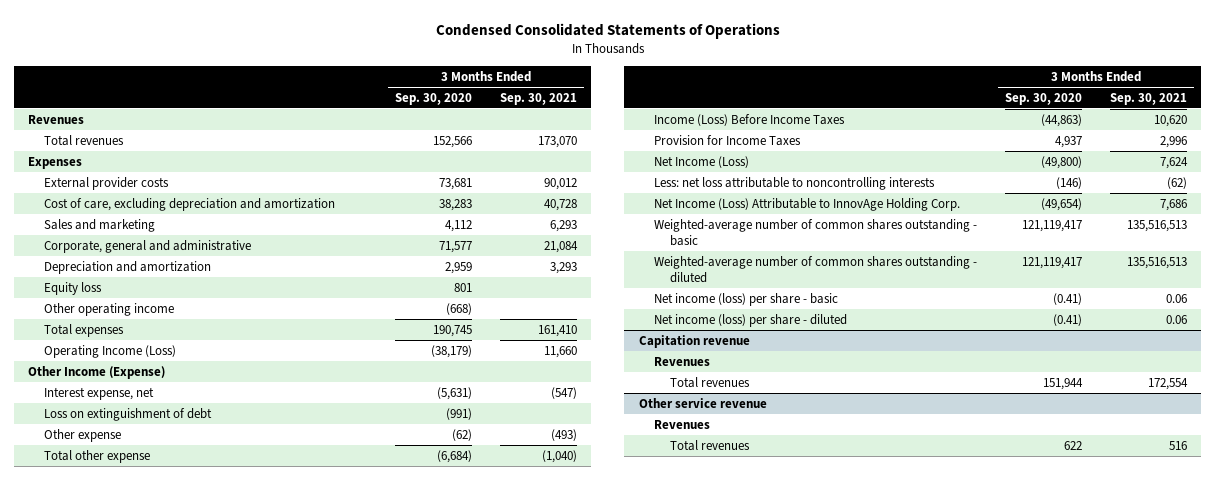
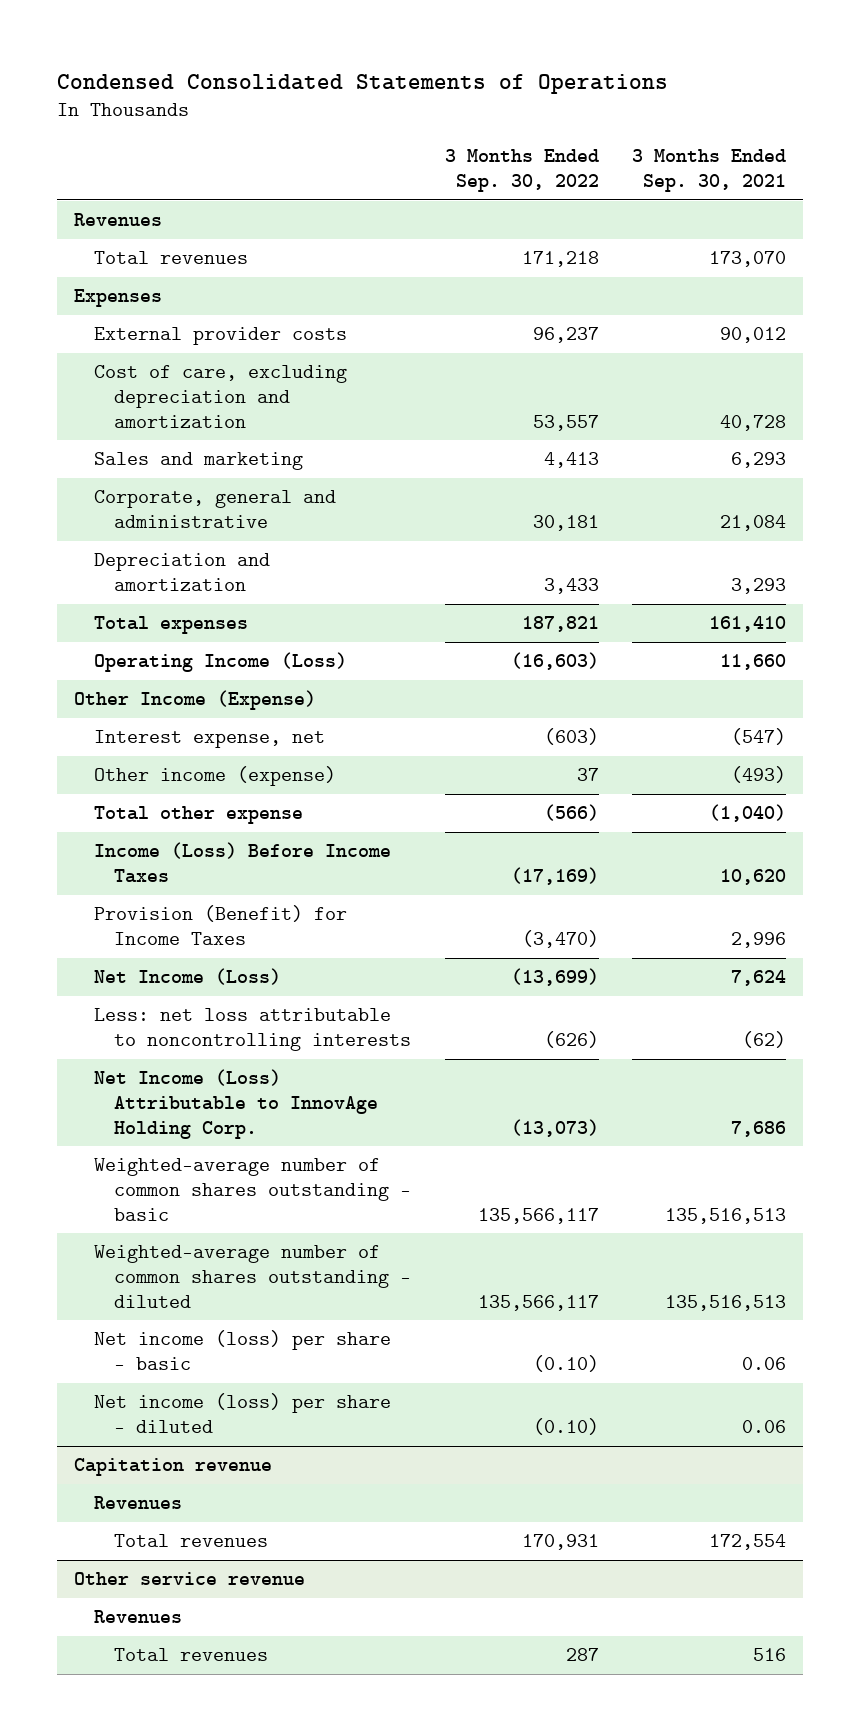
[395,92,473,105] Sep. 30, 2020 -> none
none -> [444,149,599,192] 3 Months Ended Sep. 30, 2022
[43,281,102,295] Equity loss -> none
[43,302,174,316] Other operating income -> none
[43,407,212,421] Loss on extinguishment of debt -> none
[43,428,121,442] Other expense -> [93,766,336,787] Other income (expense)
[654,134,802,146] Provision for Income Taxes -> [93,905,347,945] Provision (Benefit) for Income Taxes

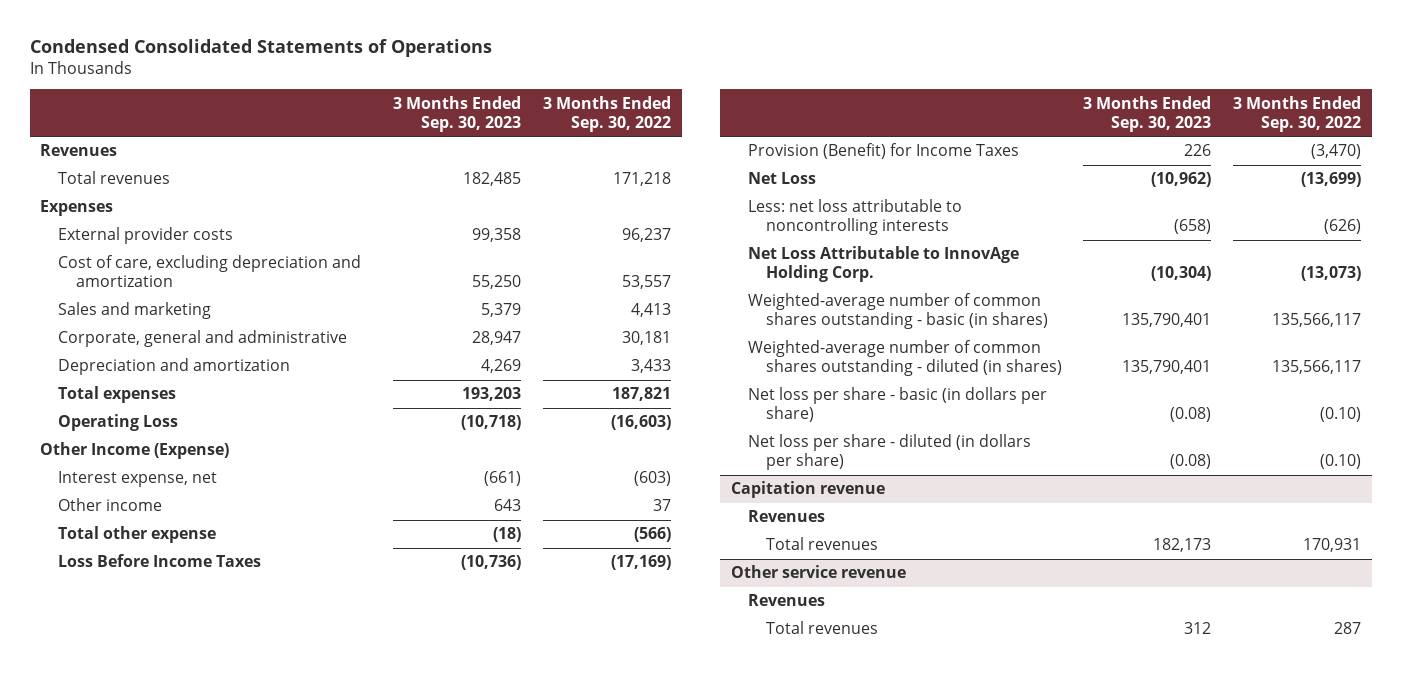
[632,149,787,192] 3 Months Ended Sep. 30, 2021 -> none
none -> [393,95,522,132] 3 Months Ended Sep. 30, 2023
[93,652,347,673] Operating Income (Loss) -> [58,414,179,432] Operating Loss
[93,766,336,787] Other income (expense) -> [58,498,163,512] Other income
[93,842,391,883] Income (Loss) Before Income Taxes -> [58,554,262,568] Loss Before Income Taxes
[93,968,281,986] Net Income (Loss) -> [748,172,817,185] Net Loss
[93,1069,378,1139] Net Income (Loss) Attributable to InnovAge Holding Corp. -> [748,246,1020,283] Net Loss Attributable to InnovAge Holding Corp.
[93,1158,411,1221] Weighted-average number of common shares outstanding - basic -> [748,293,1048,330] Weighted-average number of common shares outstanding - basic (in shares)
[93,1245,411,1308] Weighted-average number of common shares outstanding - diluted -> [748,340,1062,377] Weighted-average number of common shares outstanding - diluted (in shares)
[93,1330,391,1370] Net income (loss) per share - basic -> [748,387,1048,423] Net loss per share - basic (in dollars per share)
[93,1393,391,1433] Net income (loss) per share - diluted -> [748,434,1032,471] Net loss per share - diluted (in dollars per share)

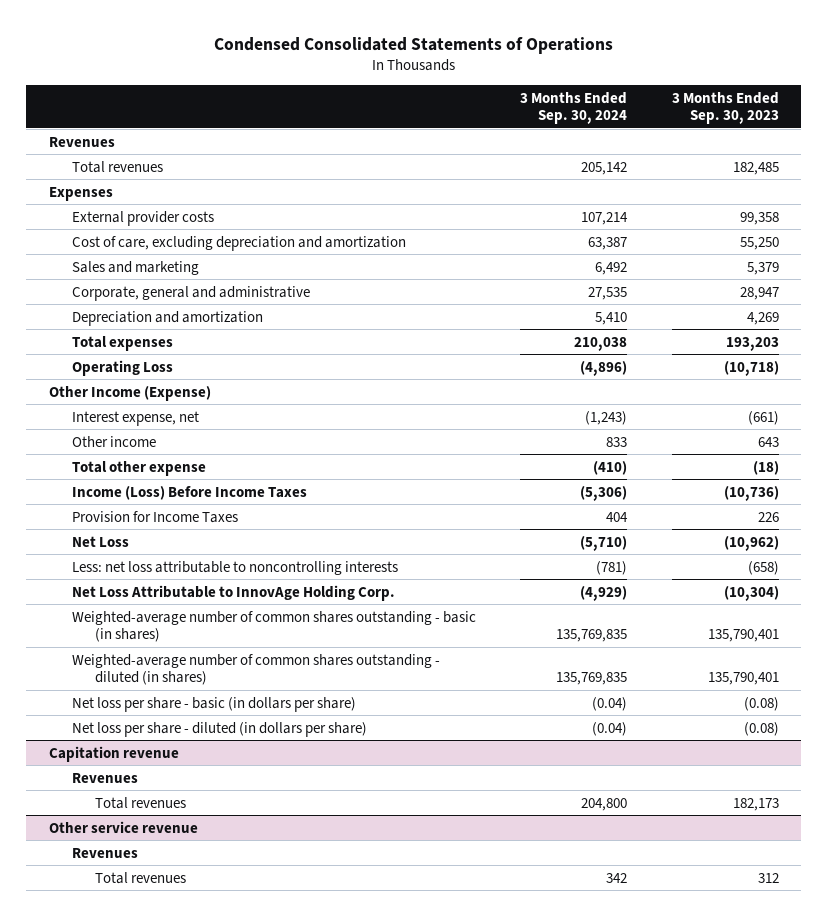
[542,95,671,132] 3 Months Ended Sep. 30, 2022 -> none
none -> [520,91,628,125] 3 Months Ended Sep. 30, 2024
[58,554,262,568] Loss Before Income Taxes -> [71,485,307,500] Income (Loss) Before Income Taxes
[748,143,1020,160] Provision (Benefit) for Income Taxes -> [71,510,238,523] Provision for Income Taxes

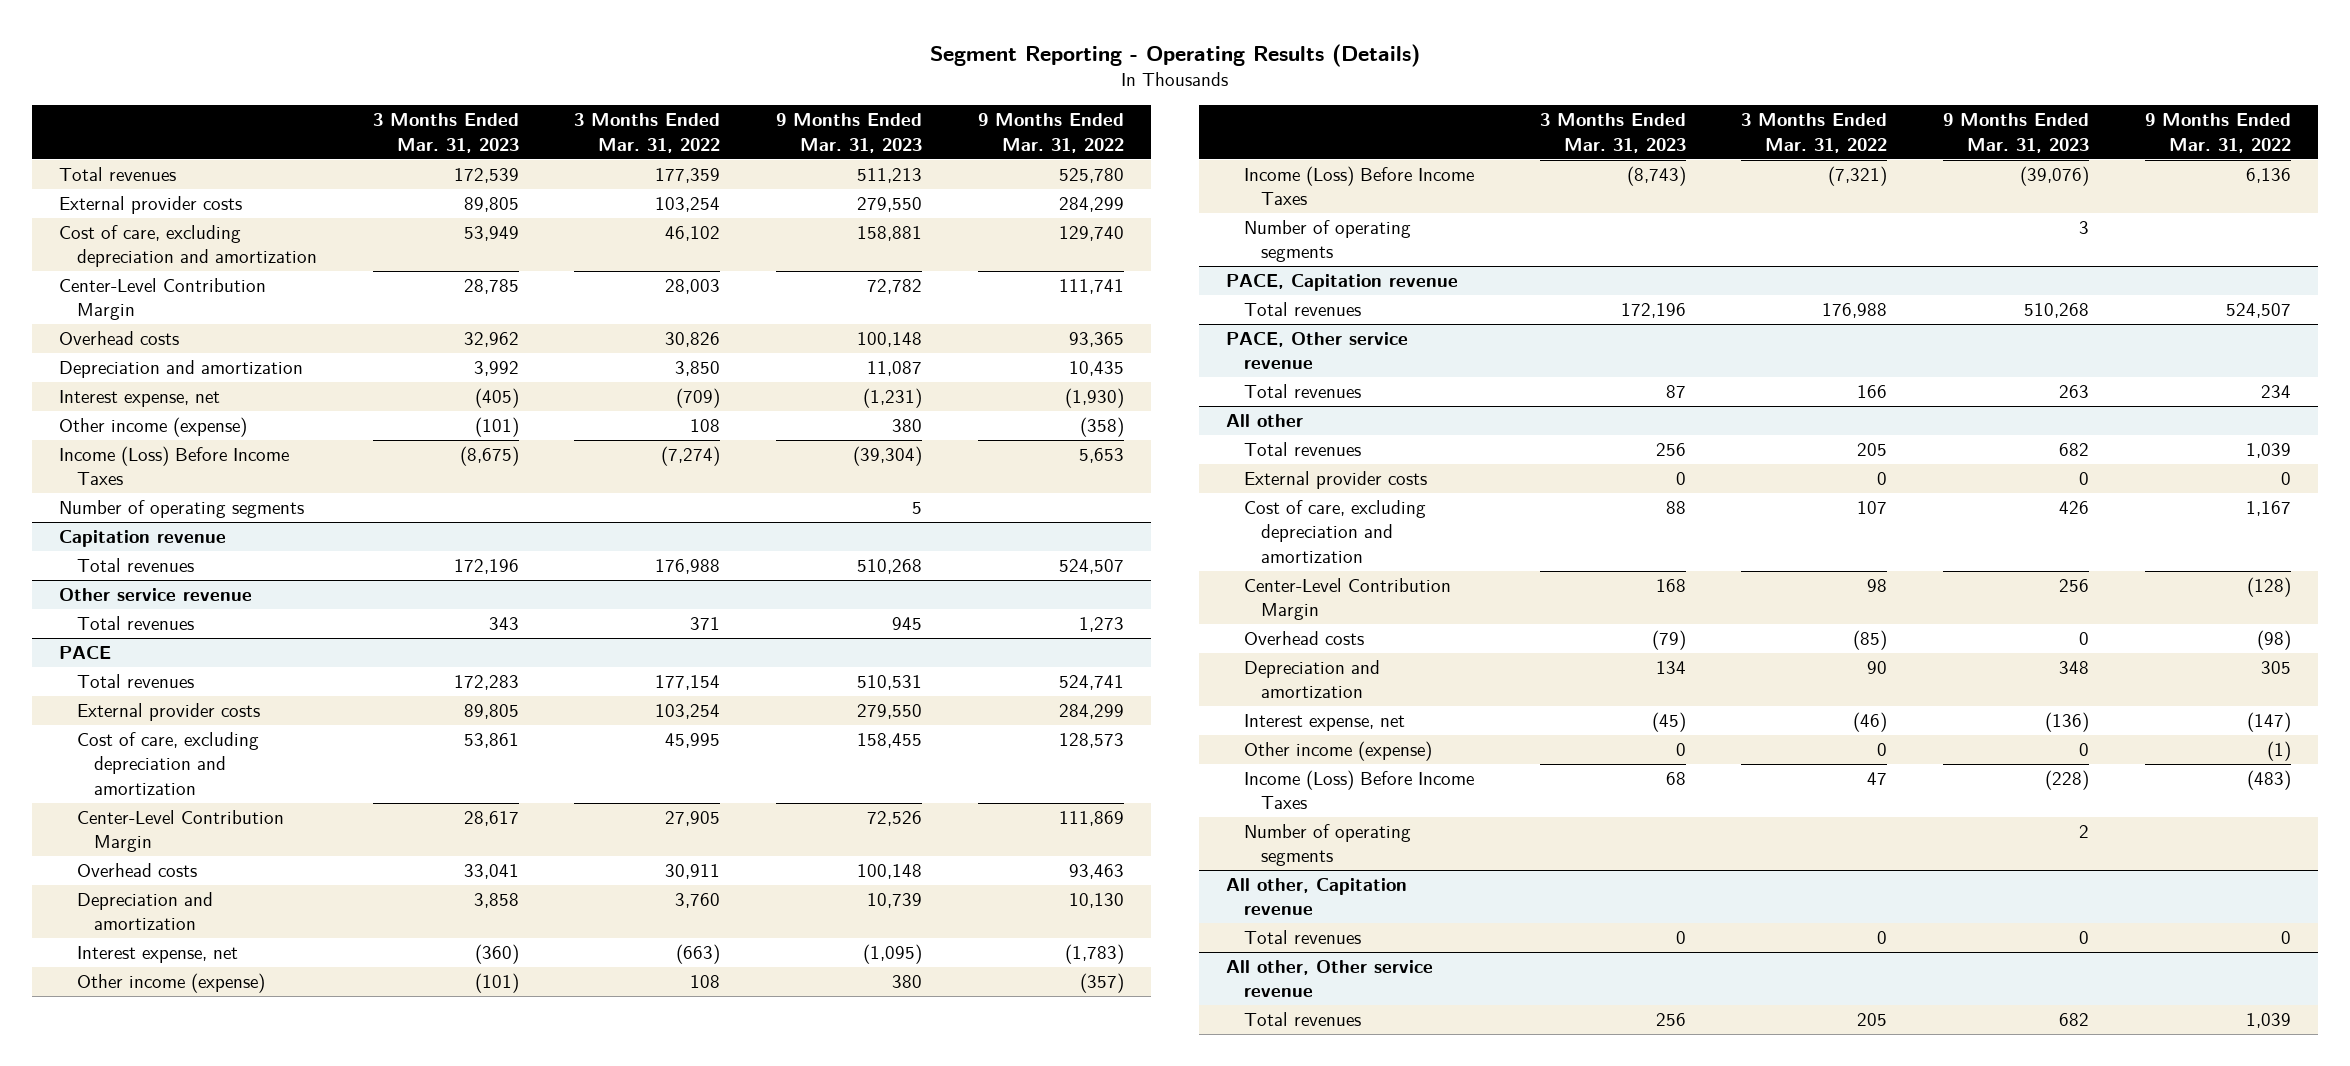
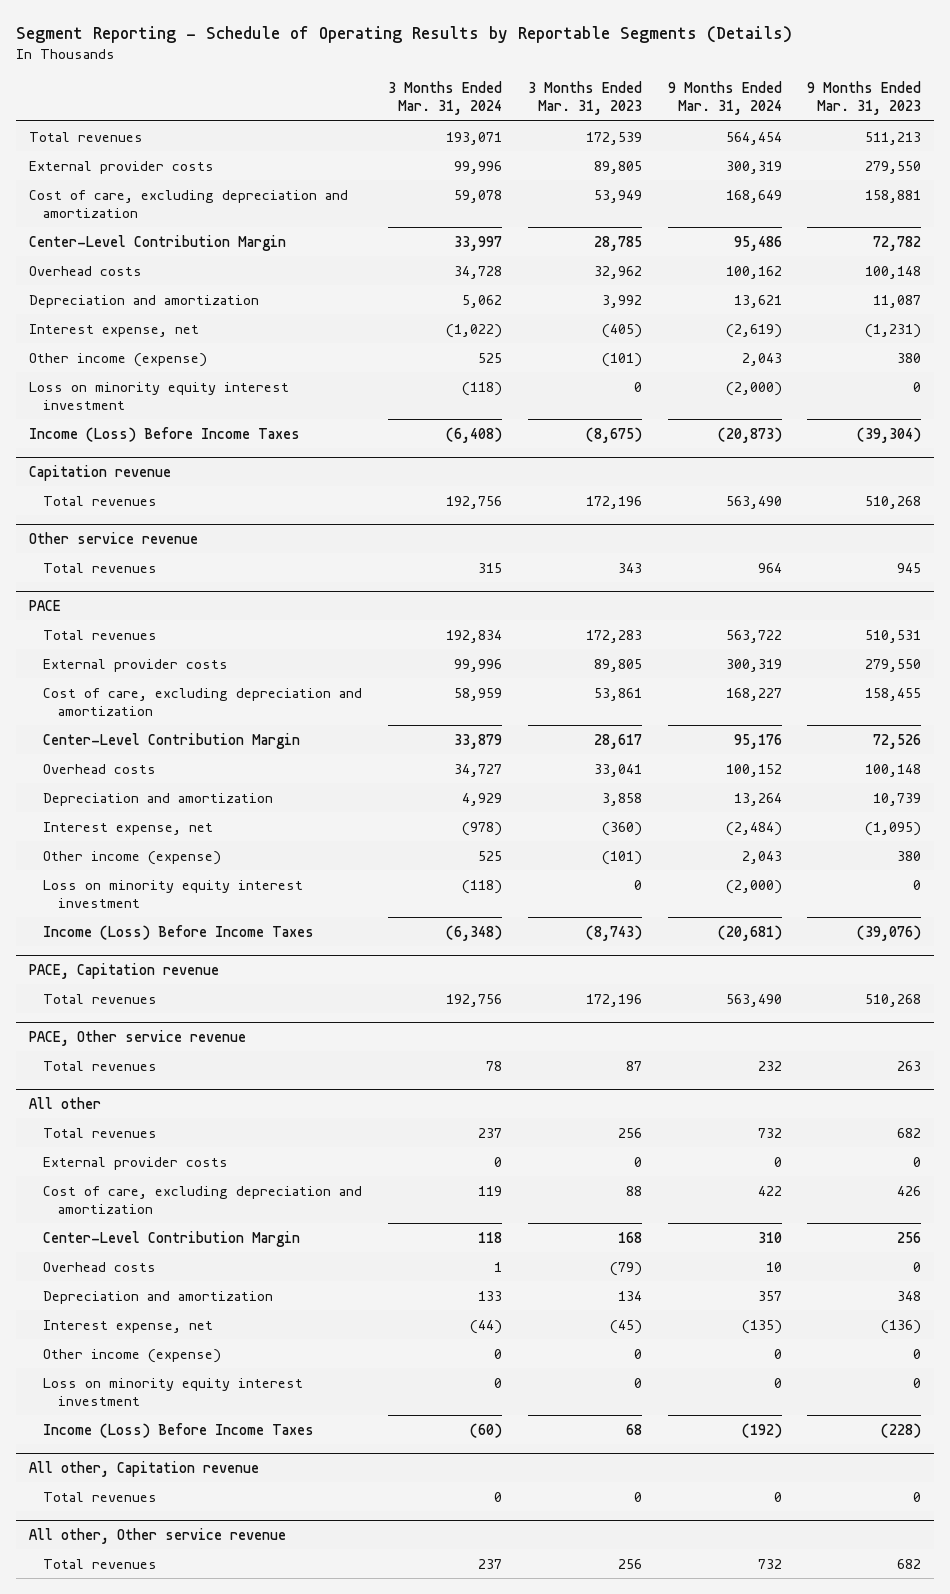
[930,43,1421,67] Segment Reporting - Operating Results (Details) -> [15,25,792,43] Segment Reporting - Schedule of Operating Results by Reportable Segments (Details)
[574,113,721,153] 3 Months Ended Mar. 31, 2022 -> none
[977,113,1124,153] 9 Months Ended Mar. 31, 2022 -> none
none -> [388,80,503,116] 3 Months Ended Mar. 31, 2024
none -> [667,80,782,116] 9 Months Ended Mar. 31, 2024
none -> [28,381,289,410] Loss on minority equity interest investment
[59,500,305,519] Number of operating segments -> none
none -> [43,879,304,908] Loss on minority equity interest investment
[1243,220,1411,263] Number of operating segments -> none
none -> [43,1377,304,1406] Loss on minority equity interest investment
[1243,824,1411,867] Number of operating segments -> none

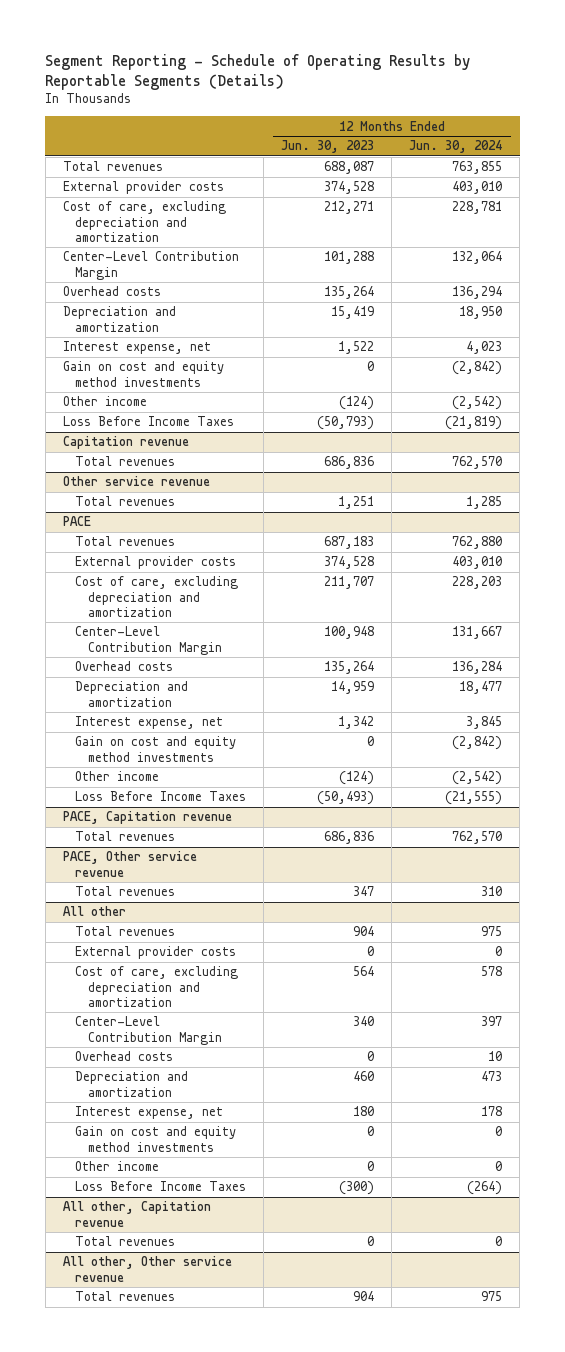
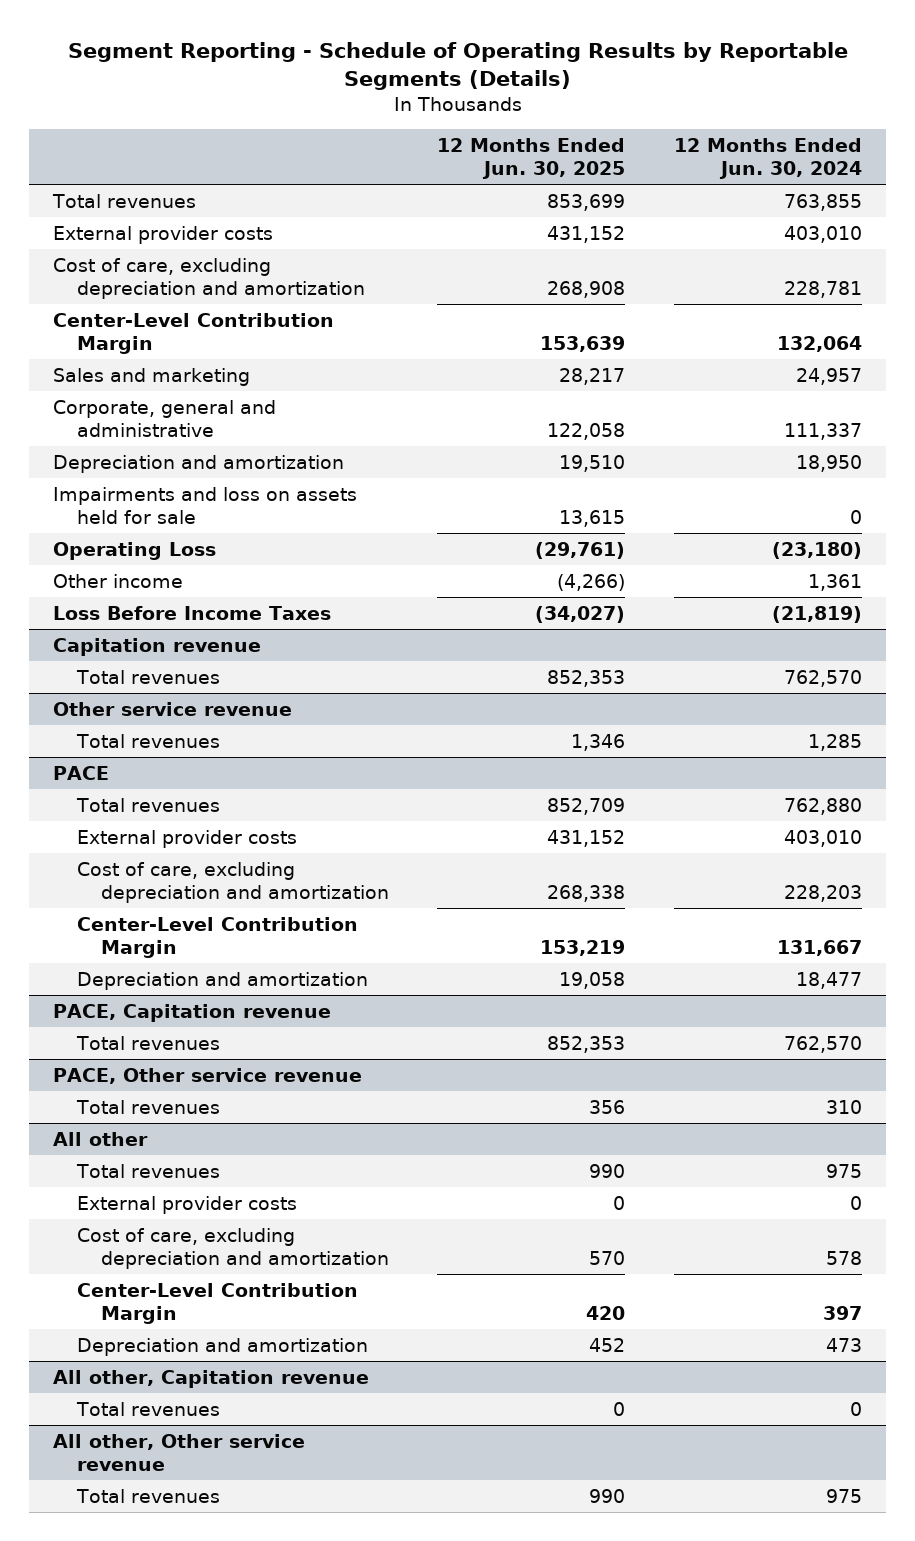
[281,140,375,154] Jun. 30, 2023 -> none
none -> [437,138,626,179] 12 Months Ended Jun. 30, 2025
[62,286,161,297] Overhead costs -> none
none -> [53,367,251,386] Sales and marketing
none -> [53,399,277,437] Corporate, general and administrative
[62,341,211,355] Interest expense, net -> none
[62,361,224,387] Gain on cost and equity method investments -> none
none -> [53,486,358,524] Impairments and loss on assets held for sale
none -> [53,541,217,560] Operating Loss
[452,396,503,411] (2,542) -> [808,573,863,591] 1,361
[75,661,174,672] Overhead costs -> none
[75,716,224,730] Interest expense, net -> none
[75,736,237,762] Gain on cost and equity method investments -> none
[75,771,160,782] Other income -> none
[75,791,247,802] Loss Before Income Taxes -> none
[75,1051,174,1062] Overhead costs -> none
[75,1106,224,1120] Interest expense, net -> none
[75,1126,237,1152] Gain on cost and equity method investments -> none
[75,1161,160,1172] Other income -> none
[75,1181,247,1192] Loss Before Income Taxes -> none

